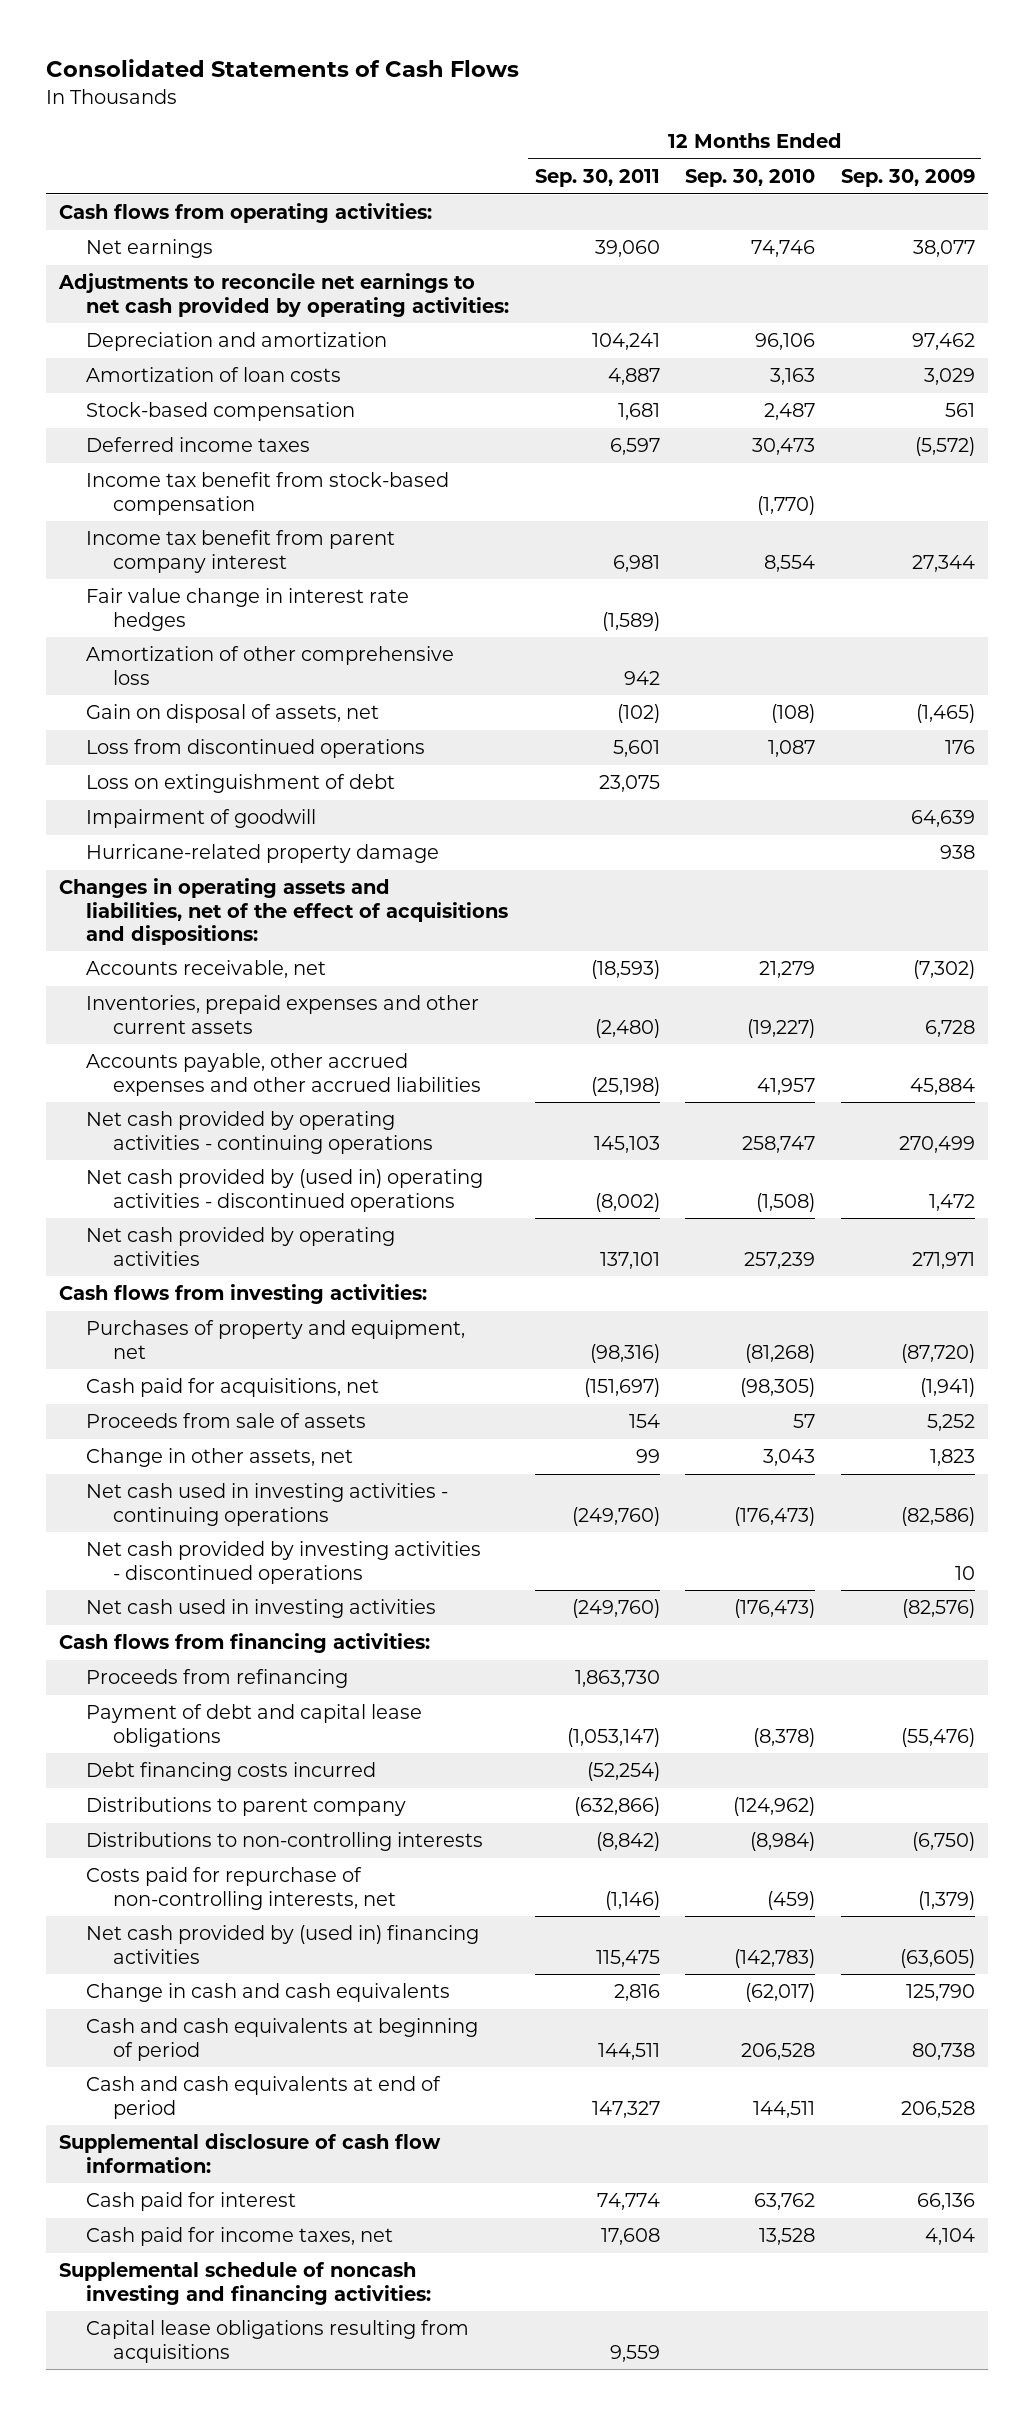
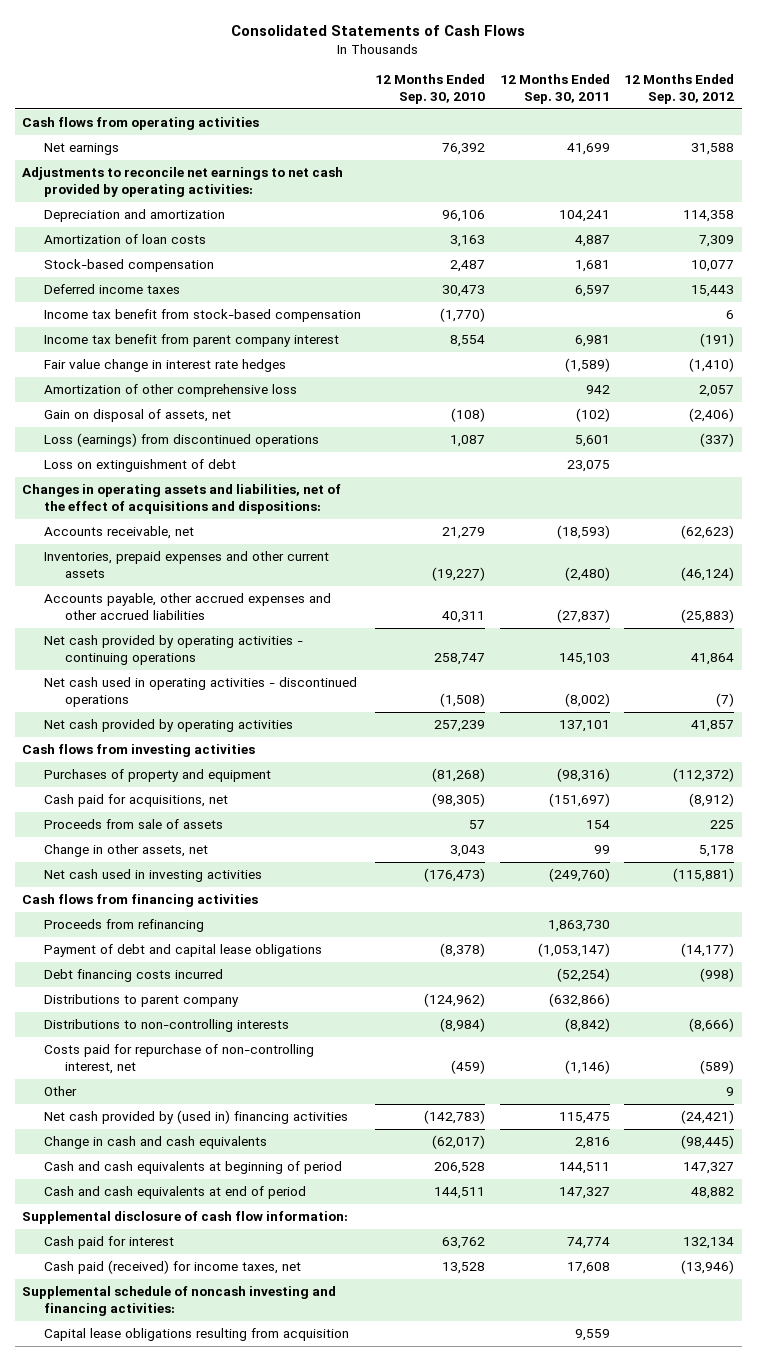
[840,168,975,187] Sep. 30, 2009 -> none
none -> [624,74,735,105] 12 Months Ended Sep. 30, 2012
[59,203,433,224] Cash flows from operating activities: -> [22,117,260,131] Cash flows from operating activities
[594,240,660,258] 39,060 -> [566,143,610,156] 41,699
[751,240,816,258] 74,746 -> [442,143,486,156] 76,392
[86,739,426,759] Loss from discontinued operations -> [43,433,319,448] Loss (earnings) from discontinued operations
[86,809,317,829] Impairment of goodwill -> none
[86,844,440,864] Hurricane-related property damage -> none
[590,1076,660,1096] (25,198) -> [556,609,610,624] (27,837)
[757,1077,816,1095] 41,957 -> [442,611,486,624] 40,311
[86,1169,484,1212] Net cash provided by (used in) operating activities - discontinued operations -> [43,677,357,708] Net cash used in operating activities - discontinued operations
[59,1284,428,1305] Cash flows from investing activities: -> [22,744,256,758] Cash flows from investing activities
[86,1320,466,1359] Purchases of property and equipment, net -> [43,769,271,783] Purchases of property and equipment
[86,1483,449,1526] Net cash used in investing activities - continuing operations -> none
[86,1541,482,1584] Net cash provided by investing activities - discontinued operations -> none
[59,1633,431,1654] Cash flows from financing activities: -> [22,894,259,908] Cash flows from financing activities
[86,1867,396,1910] Costs paid for repurchase of non-controlling interests, net -> [43,1044,314,1075] Costs paid for repurchase of non-controlling interest, net
none -> [43,1086,77,1097] Other
[86,2227,394,2247] Cash paid for income taxes, net -> [43,1260,301,1275] Cash paid (received) for income taxes, net
[86,2320,470,2363] Capital lease obligations resulting from acquisitions -> [43,1328,349,1342] Capital lease obligations resulting from acquisition

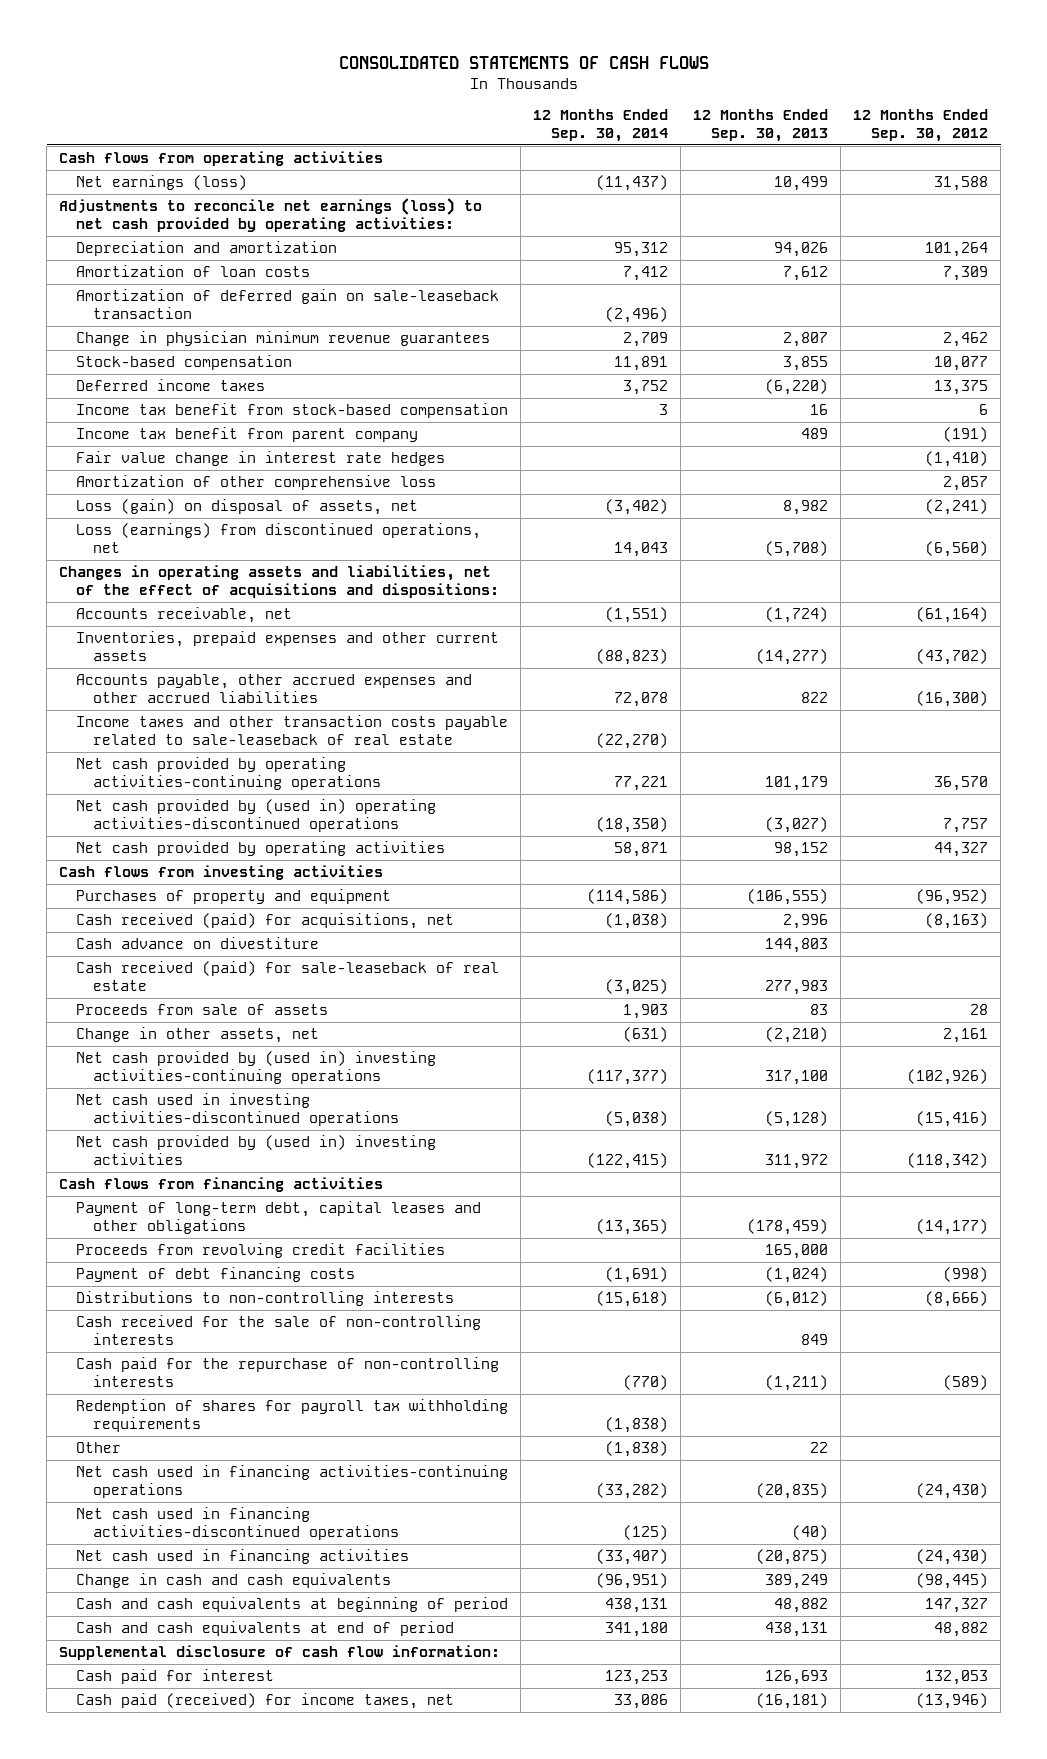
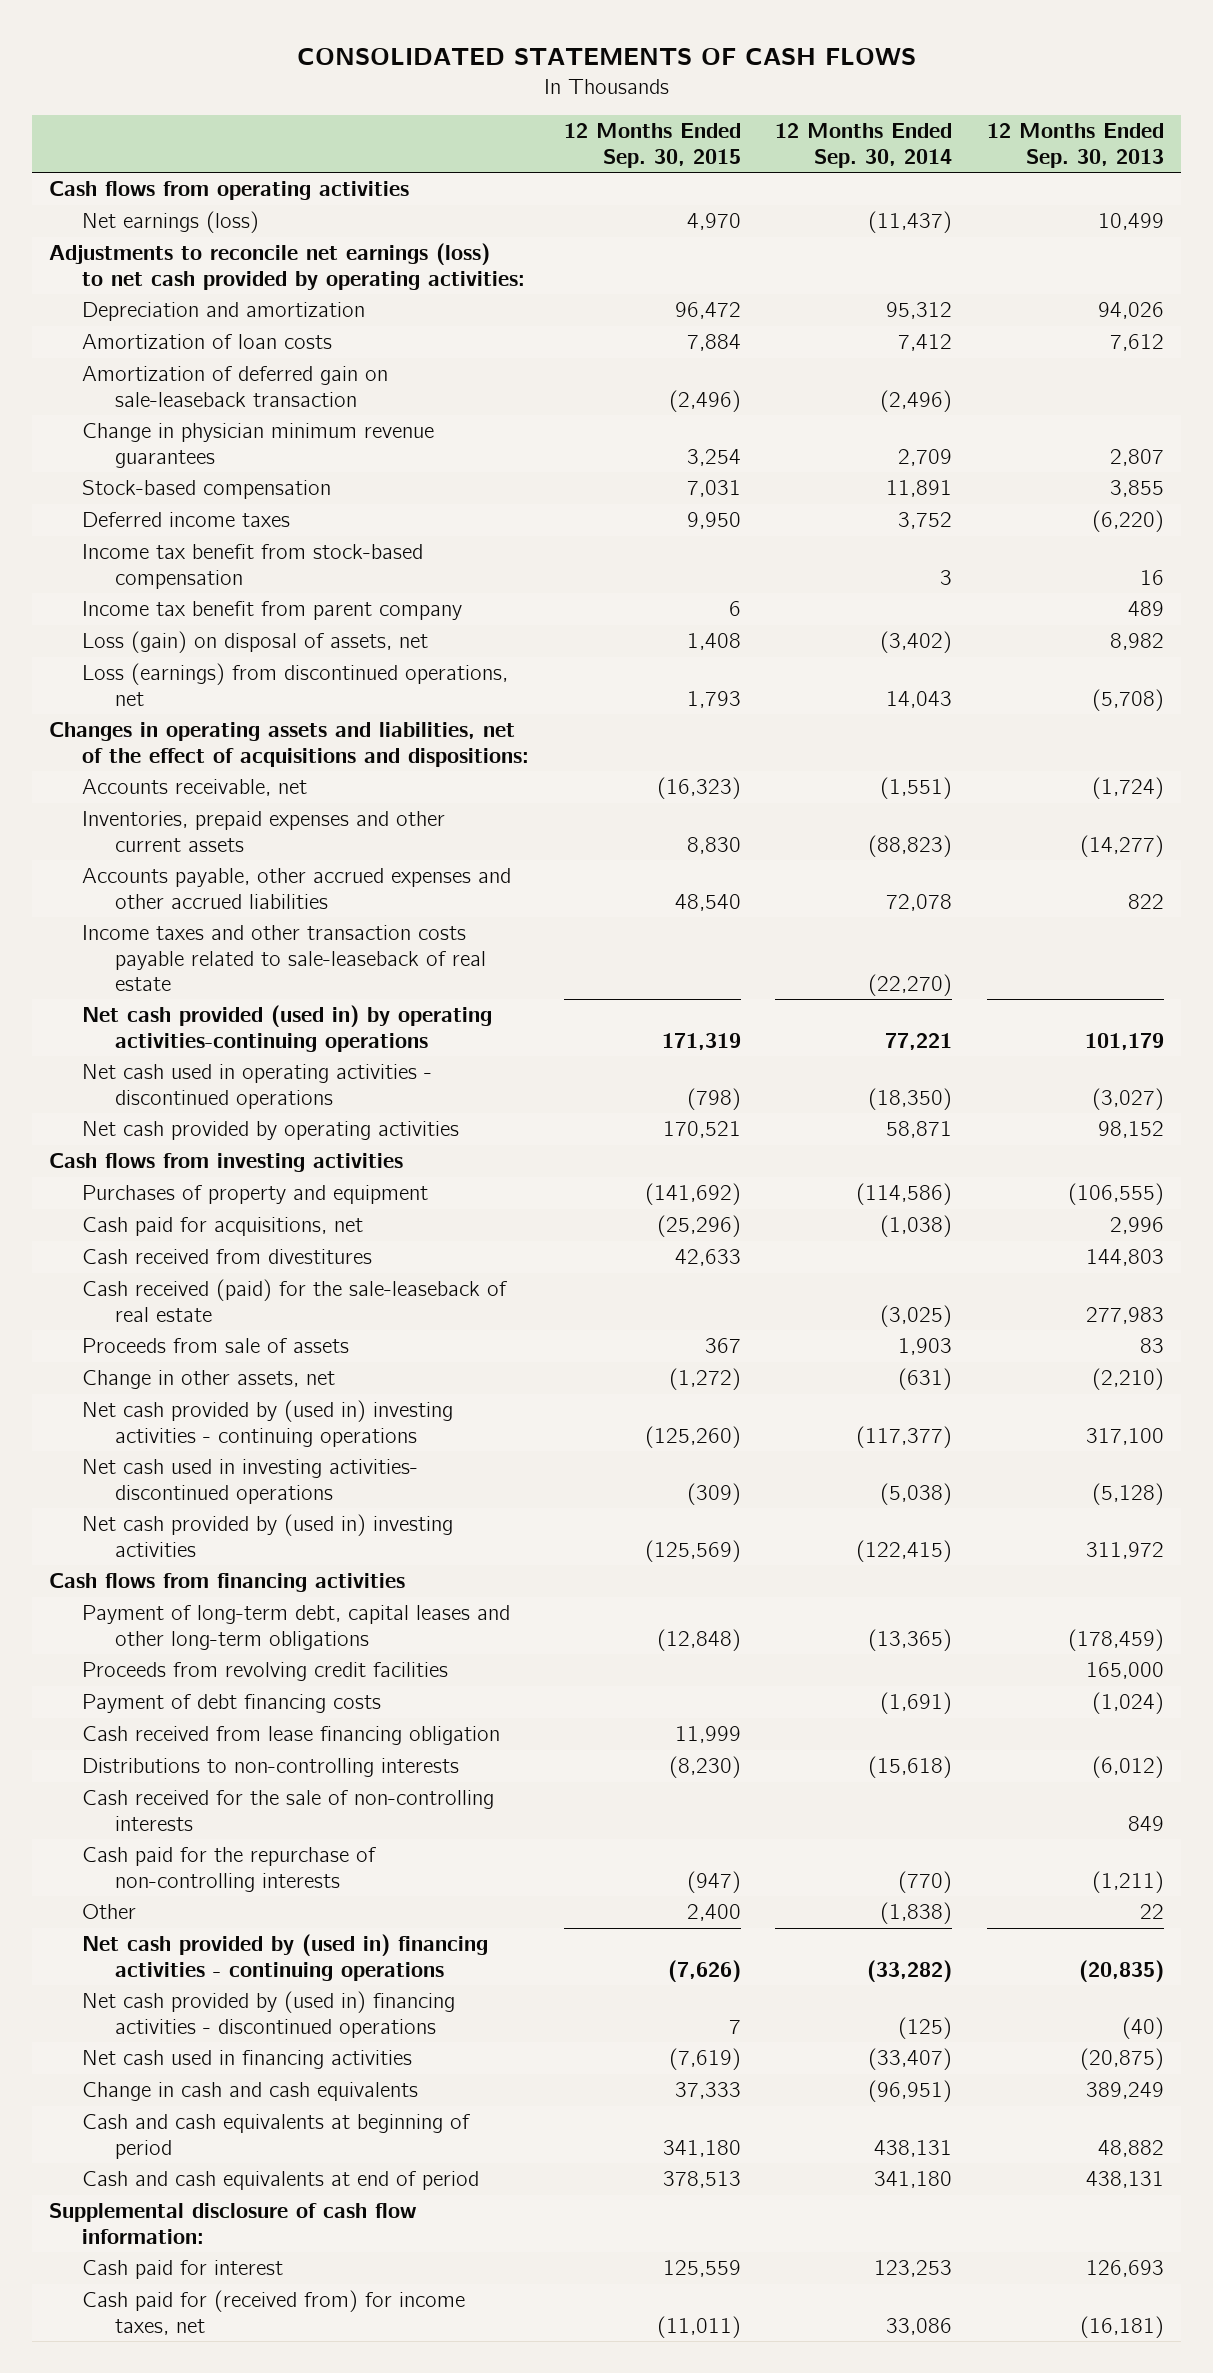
[853,108,989,142] 12 Months Ended Sep. 30, 2012 -> none
none -> [563,123,741,168] 12 Months Ended Sep. 30, 2015
[76,451,446,467] Fair value change in interest rate hedges -> none
[76,475,437,491] Amortization of other comprehensive loss -> none
[76,757,381,790] Net cash provided by operating activities-continuing operations -> [82,1005,493,1052] Net cash provided (used in) by operating activities-continuing operations
[76,799,437,832] Net cash provided by (used in) operating activities-discontinued operations -> [82,1064,433,1109] Net cash used in operating activities - discontinued operations
[76,913,455,930] Cash received (paid) for acquisitions, net -> [82,1217,364,1237] Cash paid for acquisitions, net
[76,937,320,950] Cash advance on divestiture -> [82,1249,373,1265] Cash received from divestitures
[76,961,500,991] Cash received (paid) for sale-leaseback of real estate -> [82,1279,508,1322] Cash received (paid) for the sale-leaseback of real estate
[76,1051,437,1084] Net cash provided by (used in) investing activities-continuing operations -> [82,1400,454,1447] Net cash provided by (used in) investing activities - continuing operations
[76,1093,399,1126] Net cash used in investing activities-discontinued operations -> [82,1459,419,1504] Net cash used in investing activities- discontinued operations
[76,1201,482,1234] Payment of long-term debt, capital leases and other obligations -> [82,1605,511,1650] Payment of long-term debt, capital leases and other long-term obligations
none -> [82,1726,501,1746] Cash received from lease financing obligation
[76,1399,509,1432] Redemption of shares for payroll tax withholding requirements -> none
[76,1465,509,1498] Net cash used in financing activities-continuing operations -> [82,1934,489,1981] Net cash provided by (used in) financing activities - continuing operations
[76,1507,399,1540] Net cash used in financing activities-discontinued operations -> [82,1991,456,2038] Net cash provided by (used in) financing activities - discontinued operations
[76,1693,455,1710] Cash paid (received) for income taxes, net -> [82,2290,466,2335] Cash paid for (received from) for income taxes, net

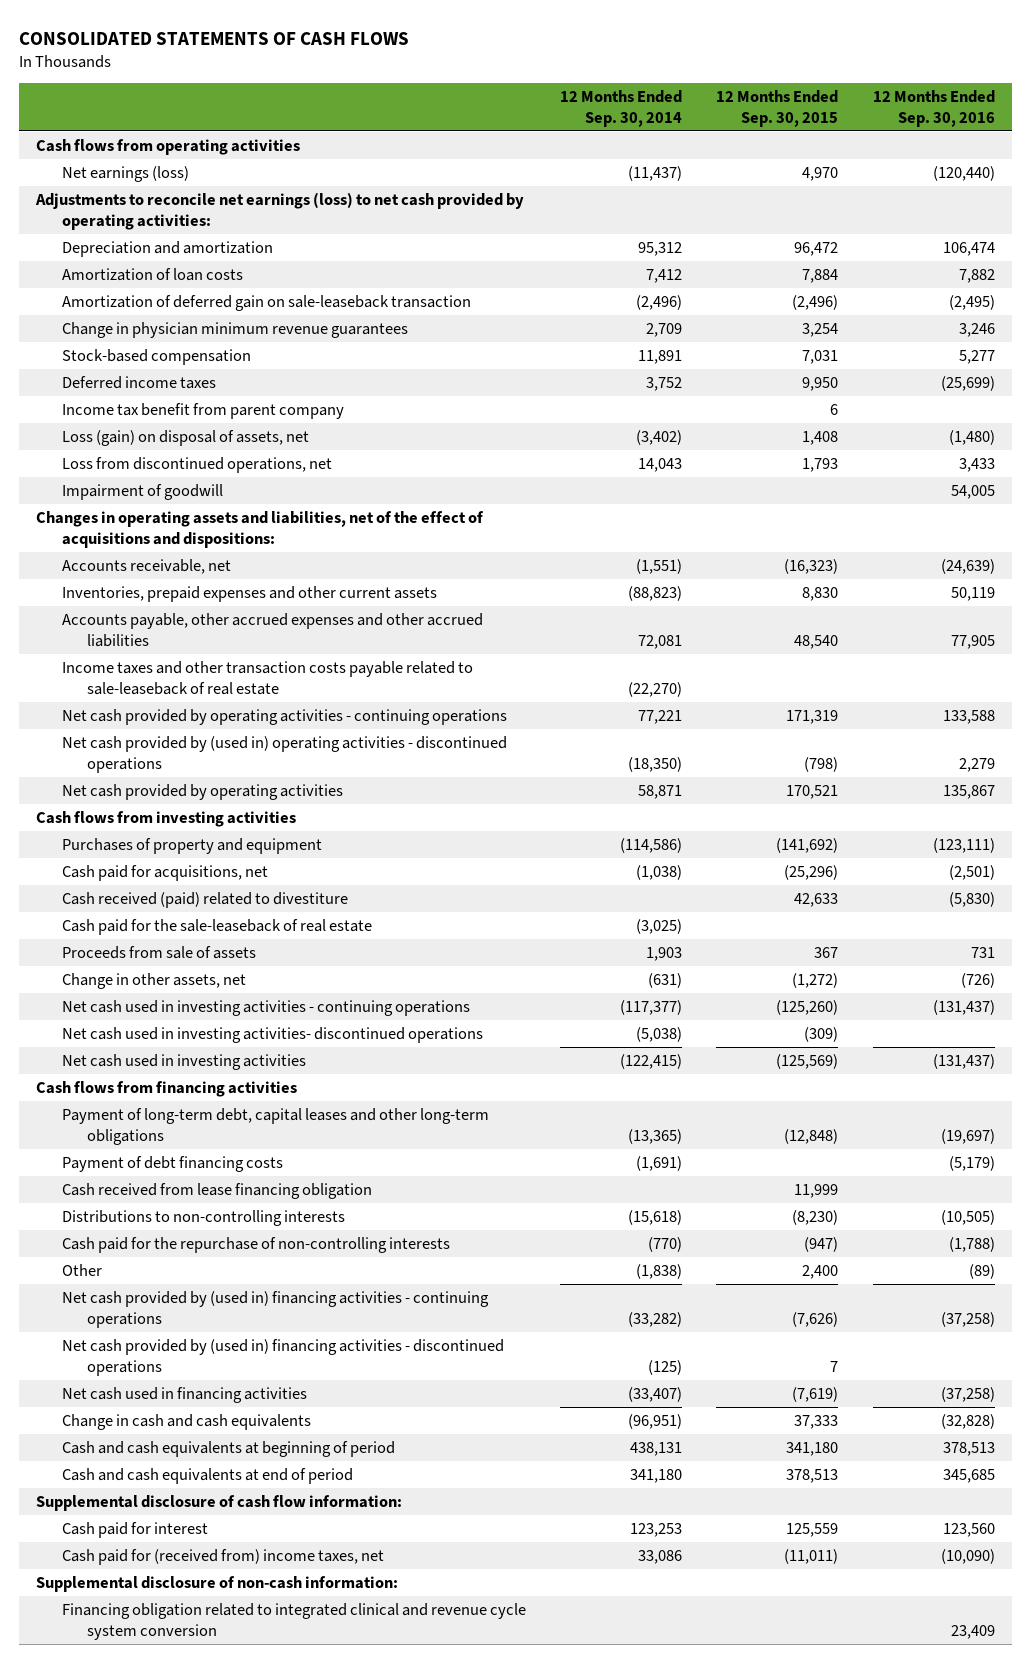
[987,123,1165,168] 12 Months Ended Sep. 30, 2013 -> none
none -> [872,90,995,127] 12 Months Ended Sep. 30, 2016
[82,544,424,589] Income tax benefit from stock-based compensation -> none
[82,663,509,706] Loss (earnings) from discontinued operations, net -> [61,457,332,474] Loss from discontinued operations, net
none -> [61,484,223,501] Impairment of goodwill
[886,893,953,911] 72,078 -> [638,634,683,649] 72,081
[82,1005,493,1052] Net cash provided (used in) by operating activities-continuing operations -> [61,709,507,726] Net cash provided by operating activities - continuing operations
[82,1064,433,1109] Net cash used in operating activities - discontinued operations -> [61,736,507,773] Net cash provided by (used in) operating activities - discontinued operations
[82,1249,373,1265] Cash received from divestitures -> [61,892,348,909] Cash received (paid) related to divestiture
[82,1279,508,1322] Cash received (paid) for the sale-leaseback of real estate -> [61,919,372,936] Cash paid for the sale-leaseback of real estate
[82,1400,454,1447] Net cash provided by (used in) investing activities - continuing operations -> [61,1000,470,1017] Net cash used in investing activities - continuing operations
[82,1514,454,1557] Net cash provided by (used in) investing activities -> [61,1054,306,1071] Net cash used in investing activities
[82,1662,449,1682] Proceeds from revolving credit facilities -> none
[82,1790,495,1831] Cash received for the sale of non-controlling interests -> none
[82,2290,466,2335] Cash paid for (received from) for income taxes, net -> [61,1549,384,1566] Cash paid for (received from) income taxes, net
none -> [36,1576,399,1593] Supplemental disclosure of non-cash information:
none -> [61,1603,526,1640] Financing obligation related to integrated clinical and revenue cycle system conversion

